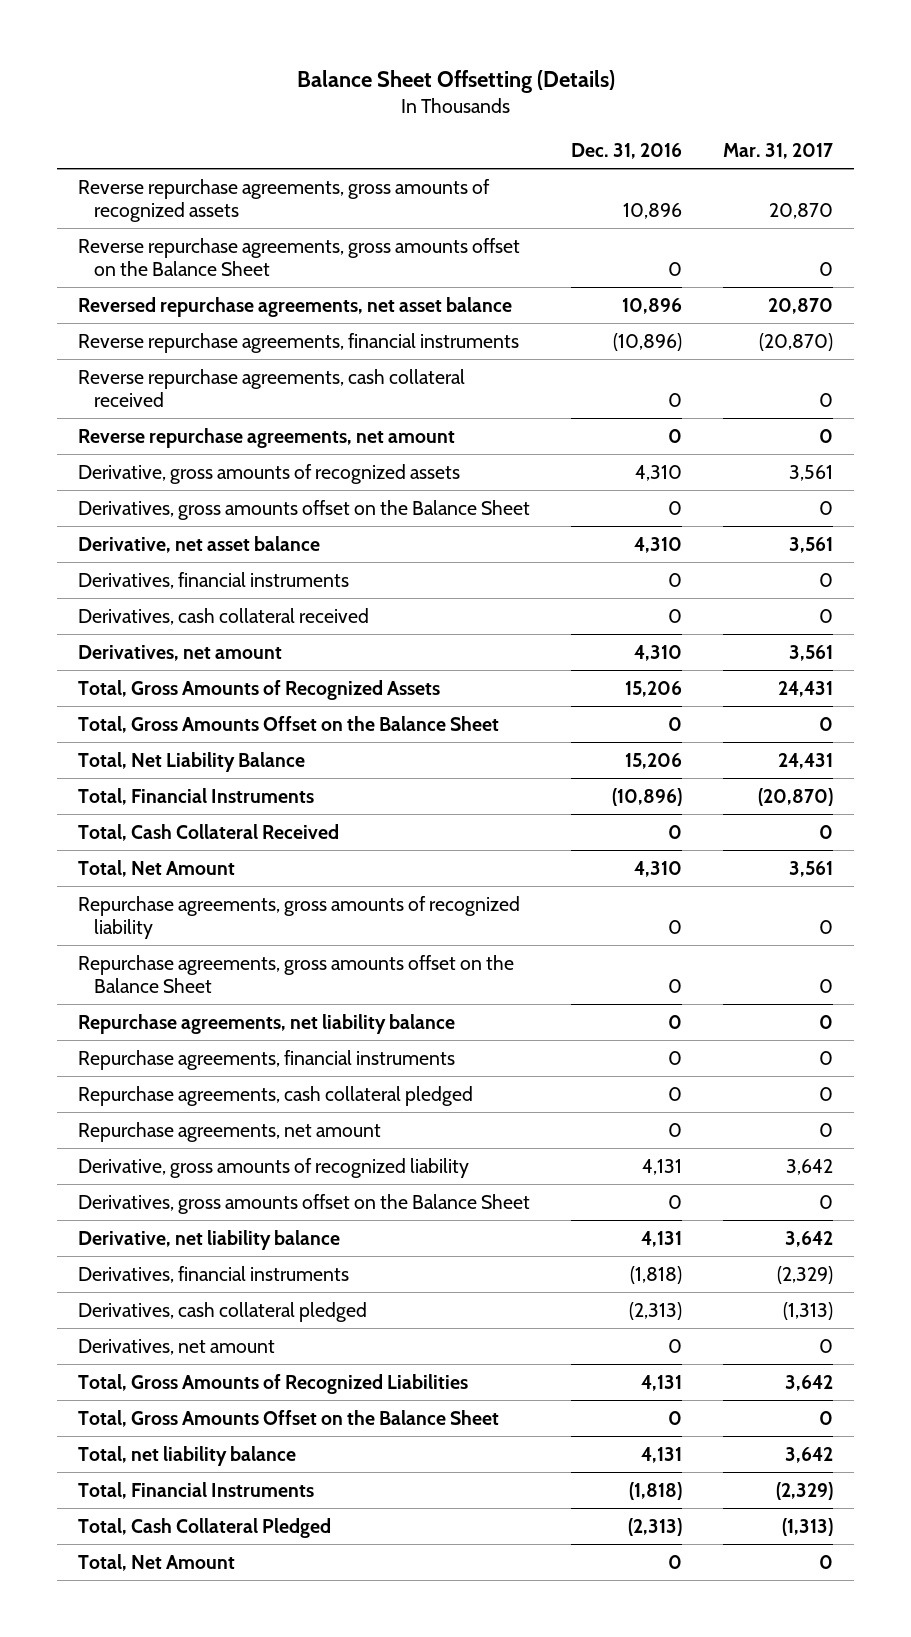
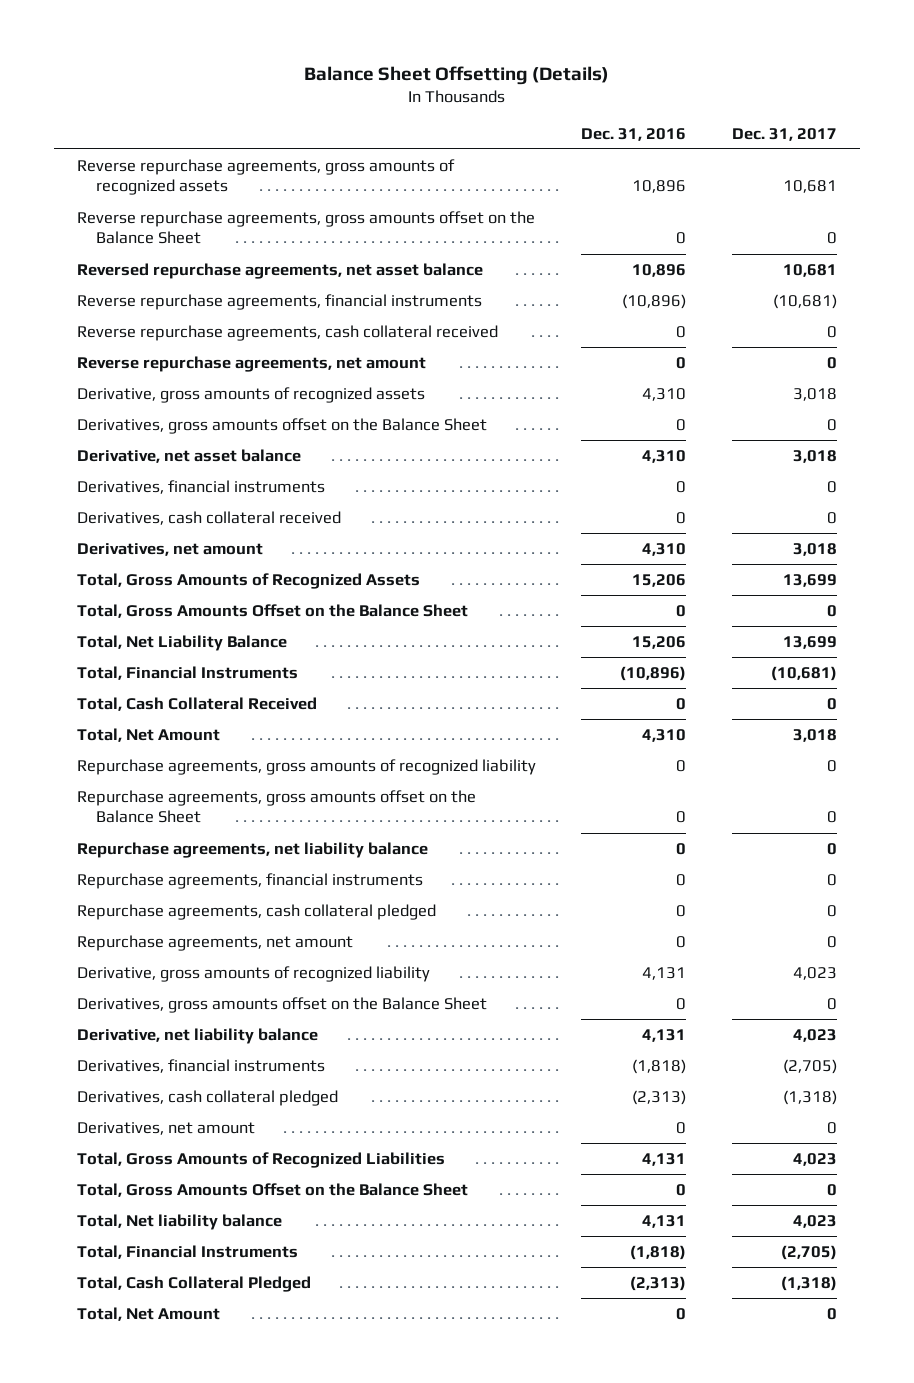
[723,142,834,159] Mar. 31, 2017 -> none
none -> [731,127,837,141] Dec. 31, 2017
[77,1445,296,1466] Total, net liability balance -> [76,1213,282,1230] Total, Net liability balance

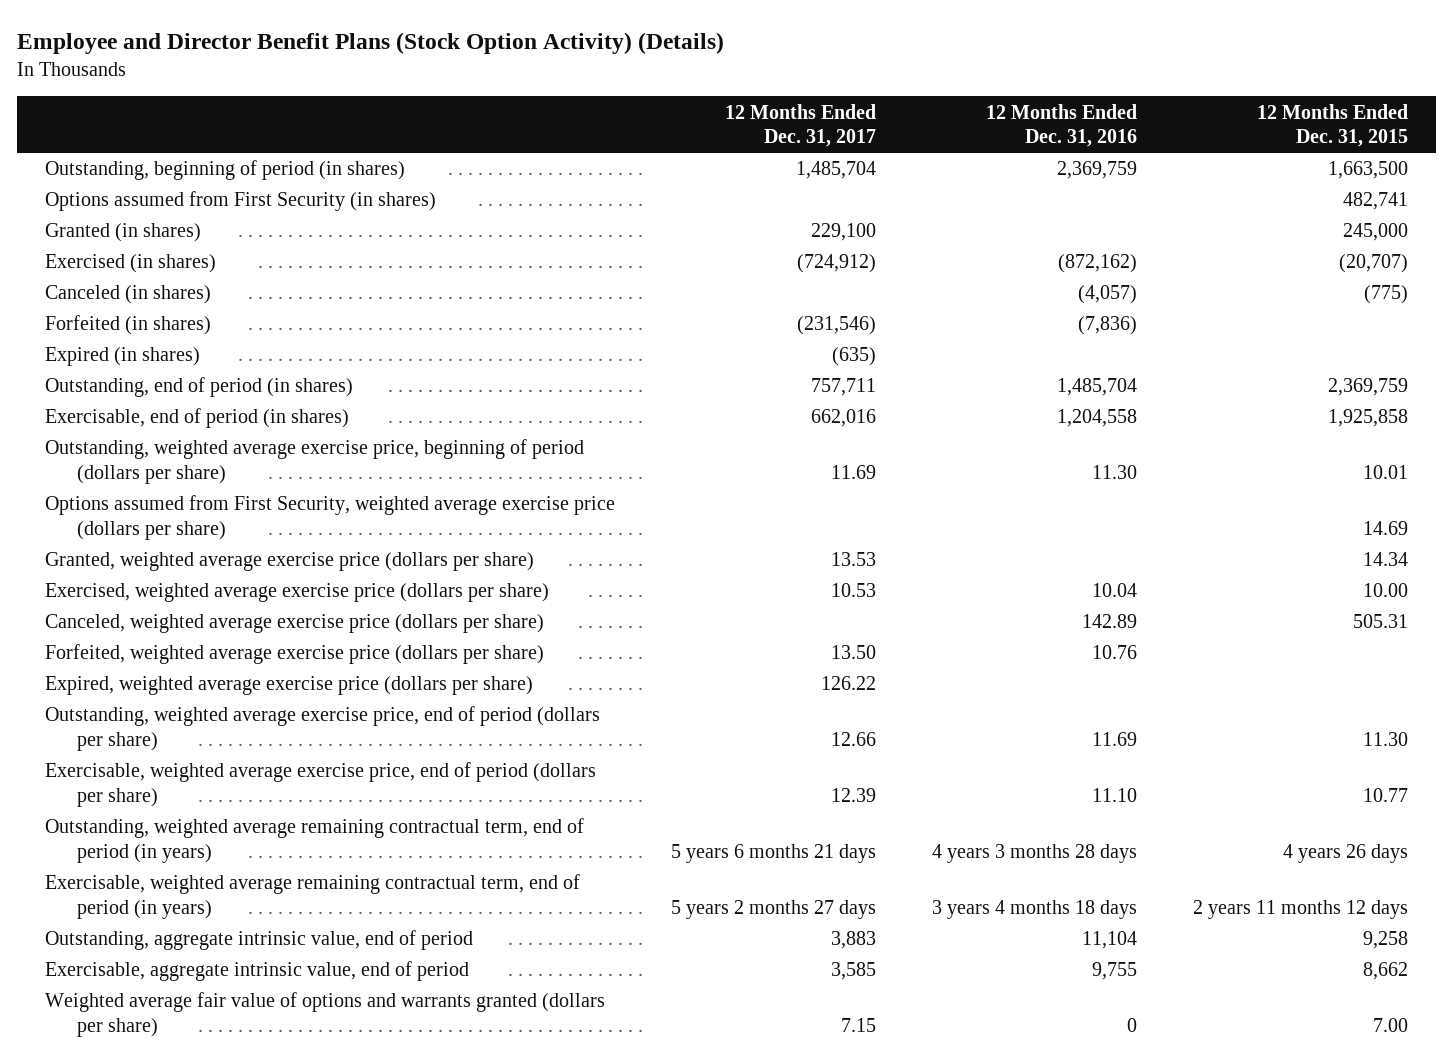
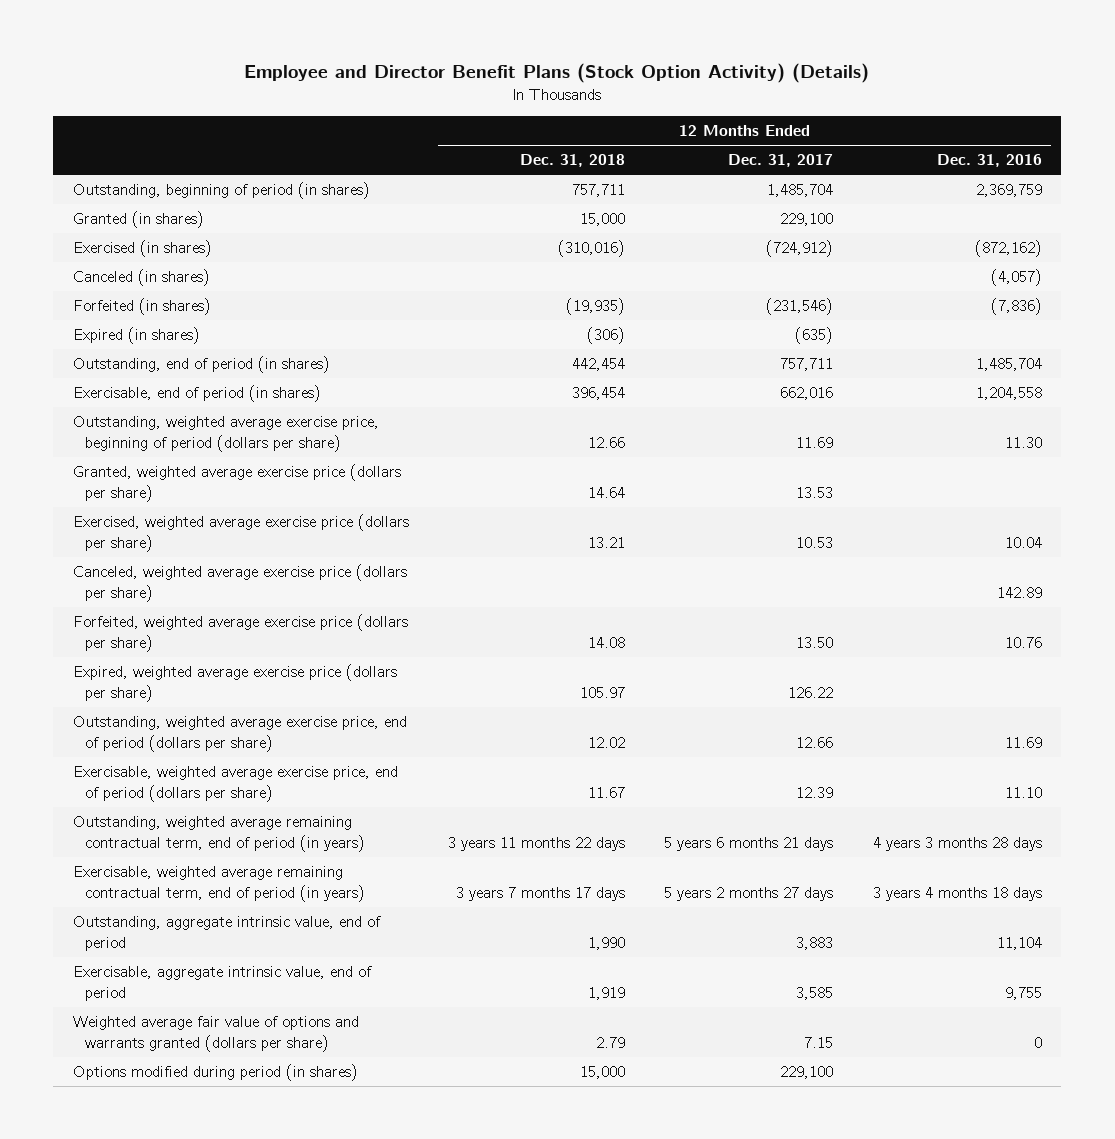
[1257,103,1409,148] 12 Months Ended Dec. 31, 2015 -> none
none -> [520,154,626,168] Dec. 31, 2018
[45,191,437,212] Options assumed from First Security (in shares) -> none
[45,495,616,540] Options assumed from First Security, weighted average exercise price (dollars per share) -> none
none -> [72,1064,358,1082] Options modified during period (in shares)

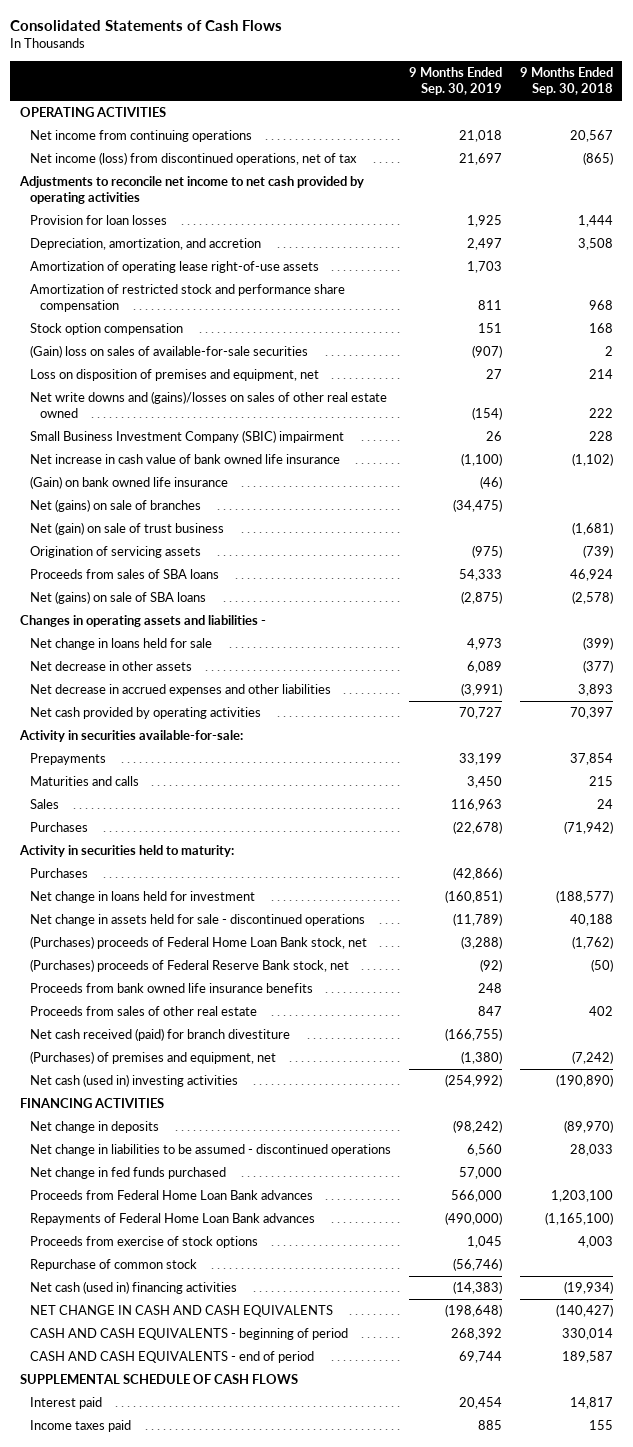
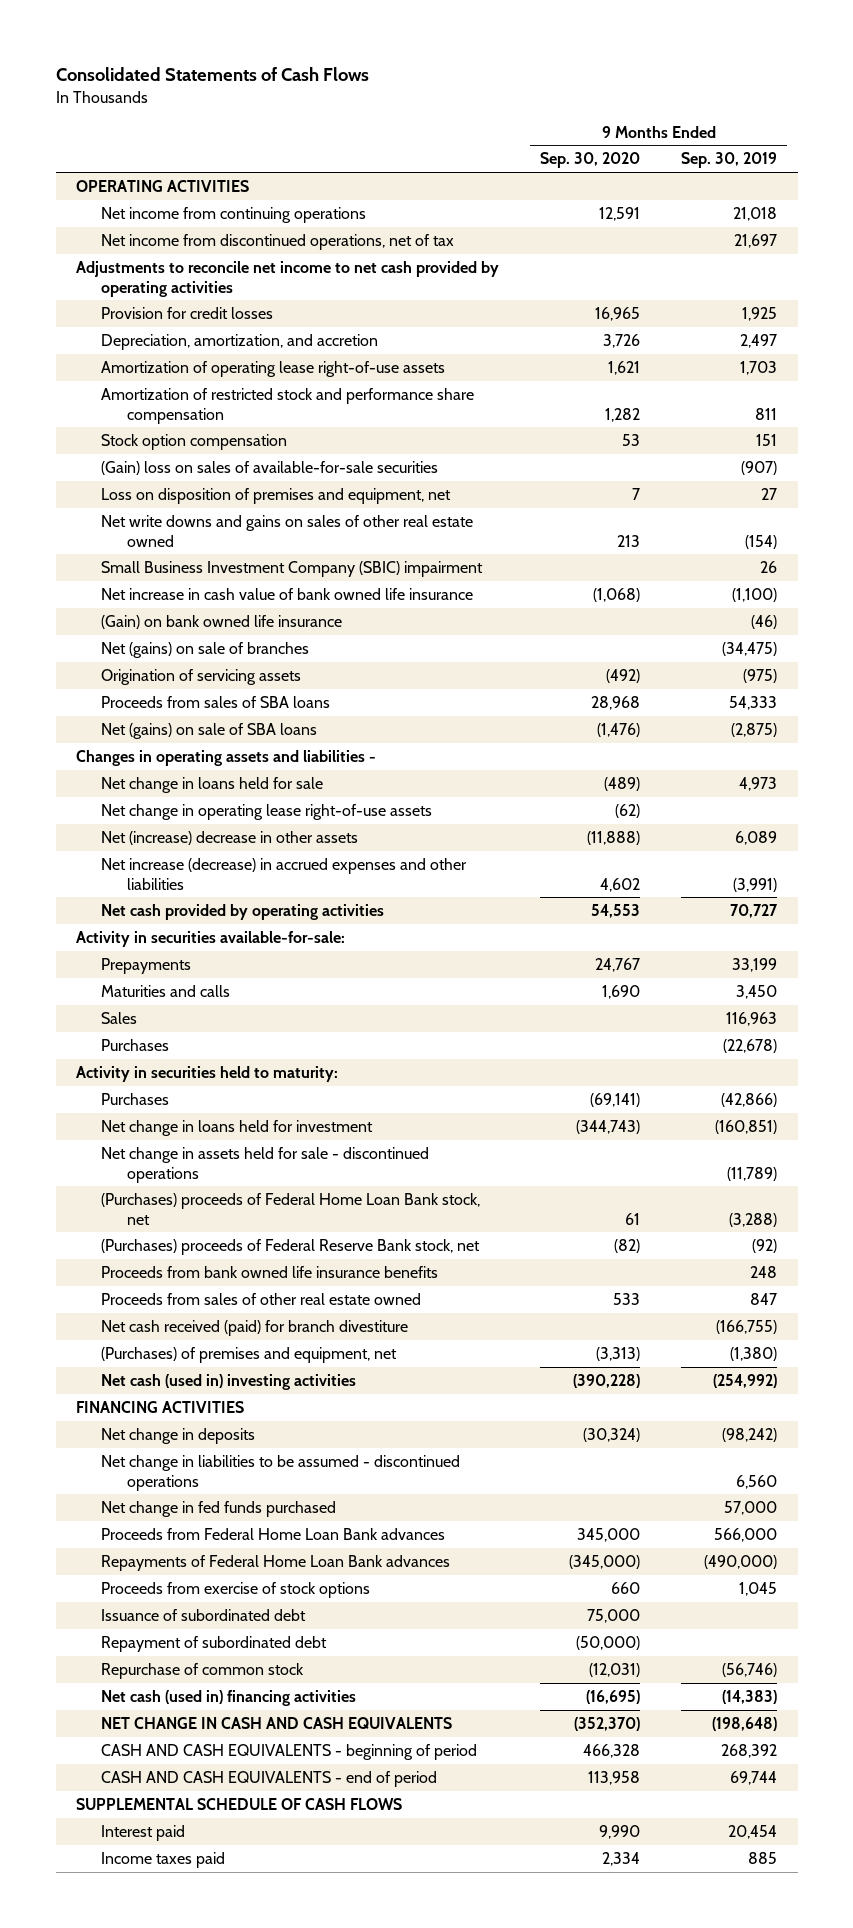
[520,67,614,96] 9 Months Ended Sep. 30, 2018 -> none
none -> [540,152,641,169] Sep. 30, 2020
[29,152,357,166] Net income (loss) from discontinued operations, net of tax -> [101,233,455,250] Net income from discontinued operations, net of tax
[29,215,167,226] Provision for loan losses -> [101,306,274,319] Provision for credit losses
[29,391,387,419] Net write downs and (gains)/losses on sales of other real estate owned -> [101,514,474,547] Net write downs and gains on sales of other real estate owned
[29,522,224,536] Net (gain) on sale of trust business -> none
none -> [101,803,433,820] Net change in operating lease right-of-use assets
[29,661,192,672] Net decrease in other assets -> [101,830,359,845] Net (increase) decrease in other assets
[29,684,331,697] Net decrease in accrued expenses and other liabilities -> [101,857,468,890] Net increase (decrease) in accrued expenses and other liabilities
[29,1006,257,1017] Proceeds from sales of other real estate -> [101,1292,422,1305] Proceeds from sales of other real estate owned
none -> [101,1608,307,1621] Issuance of subordinated debt
none -> [101,1635,328,1652] Repayment of subordinated debt

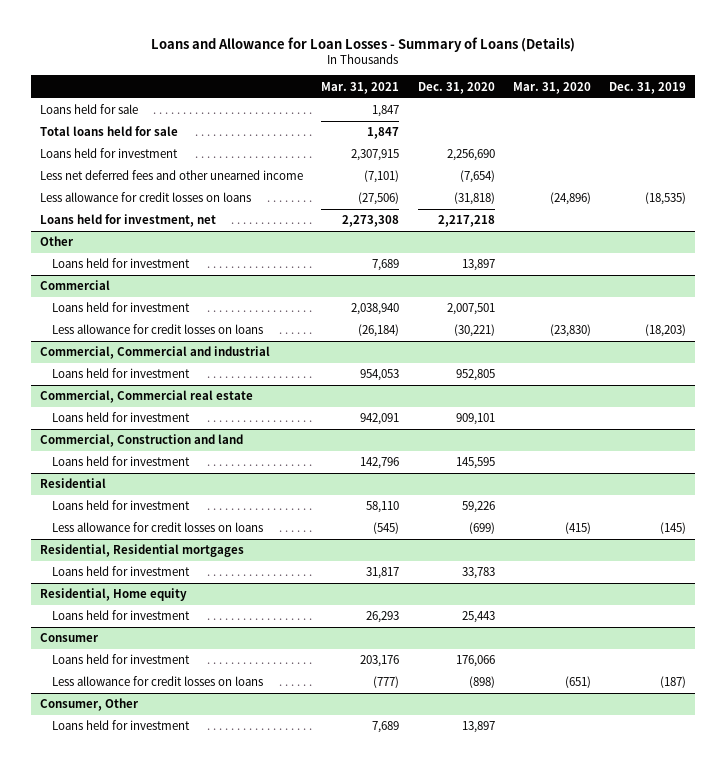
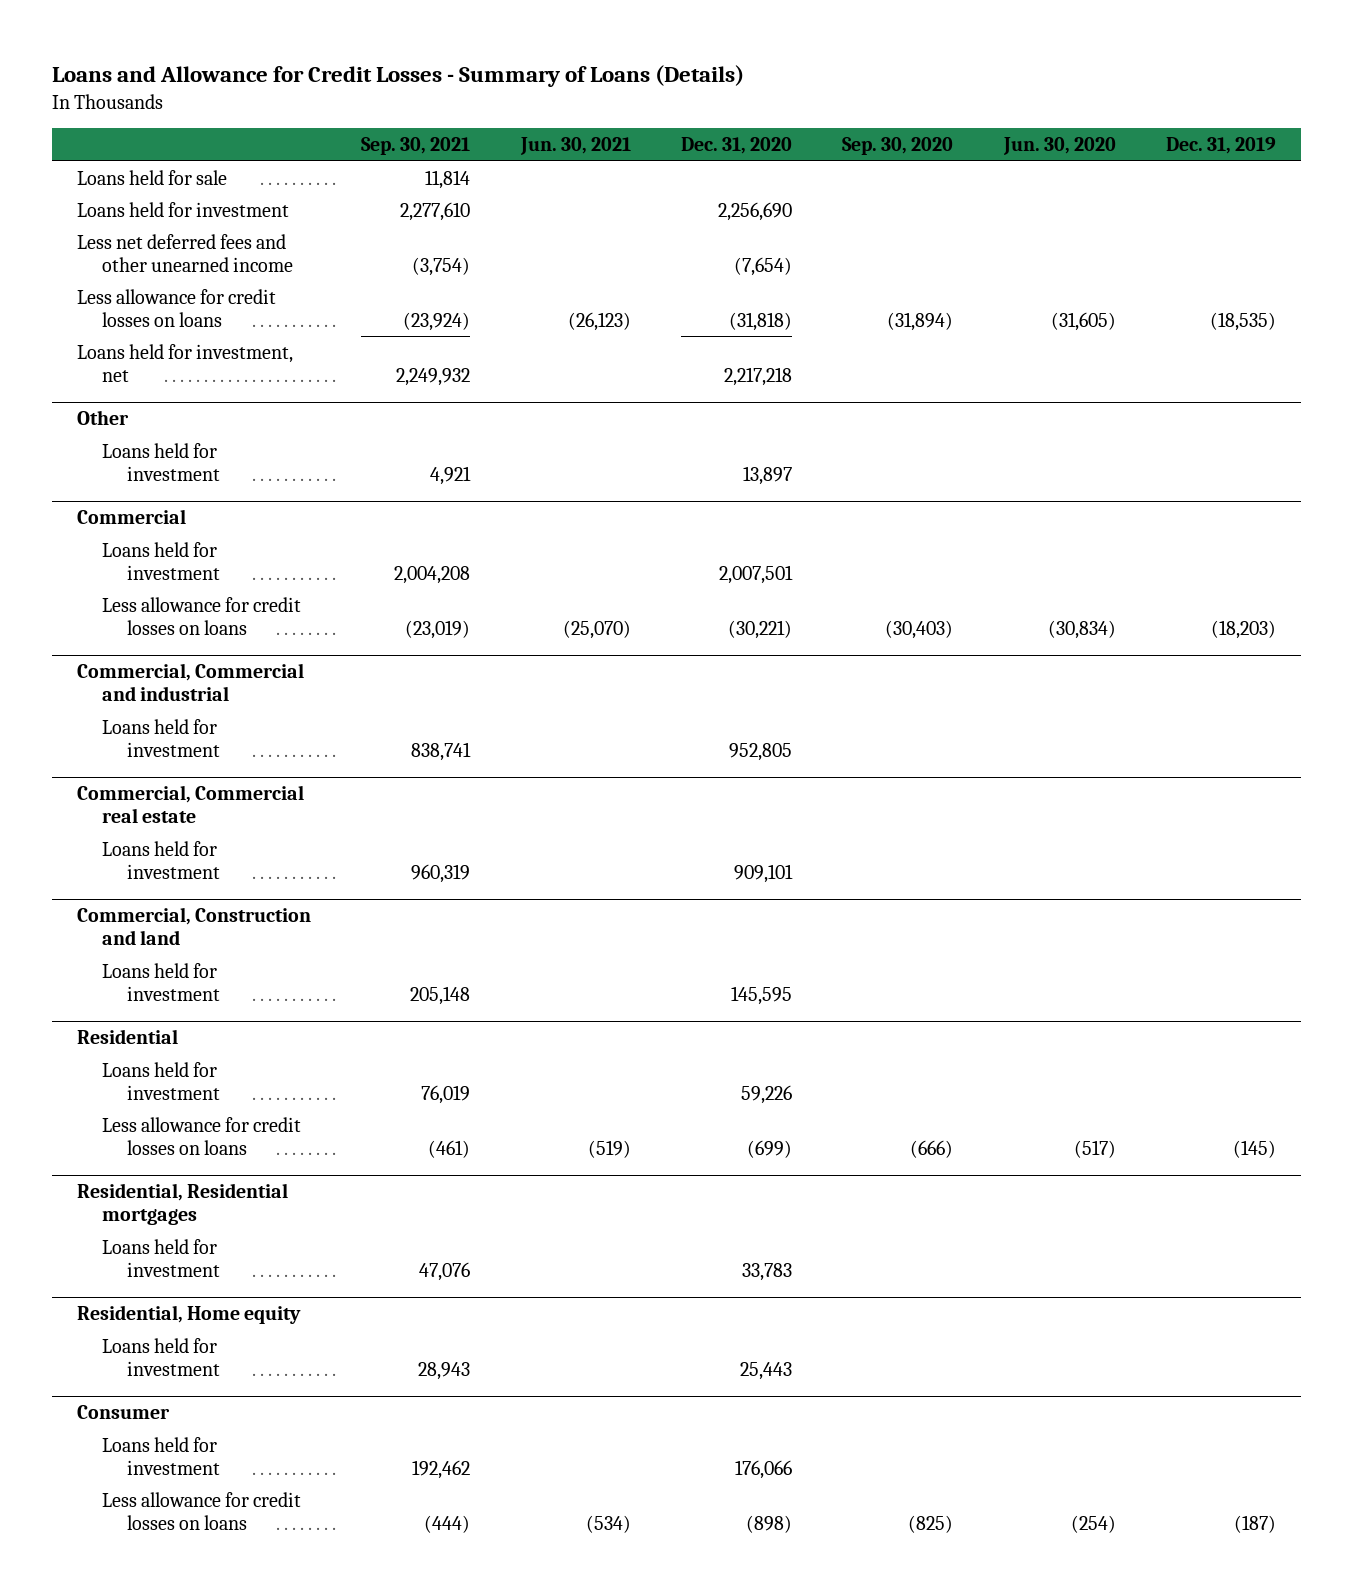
[151,36,576,52] Loans and Allowance for Loan Losses - Summary of Loans (Details) -> [51,65,744,88] Loans and Allowance for Credit Losses - Summary of Loans (Details)
[321,81,400,94] Mar. 31, 2021 -> none
[512,81,591,94] Mar. 31, 2020 -> none
none -> [361,137,471,156] Sep. 30, 2021
none -> [519,137,631,156] Jun. 30, 2021
none -> [842,137,954,156] Sep. 30, 2020
none -> [1002,137,1116,156] Jun. 30, 2020
[40,126,179,137] Total loans held for sale -> none
[40,698,140,712] Consumer, Other -> none
[51,720,190,731] Loans held for investment -> none

